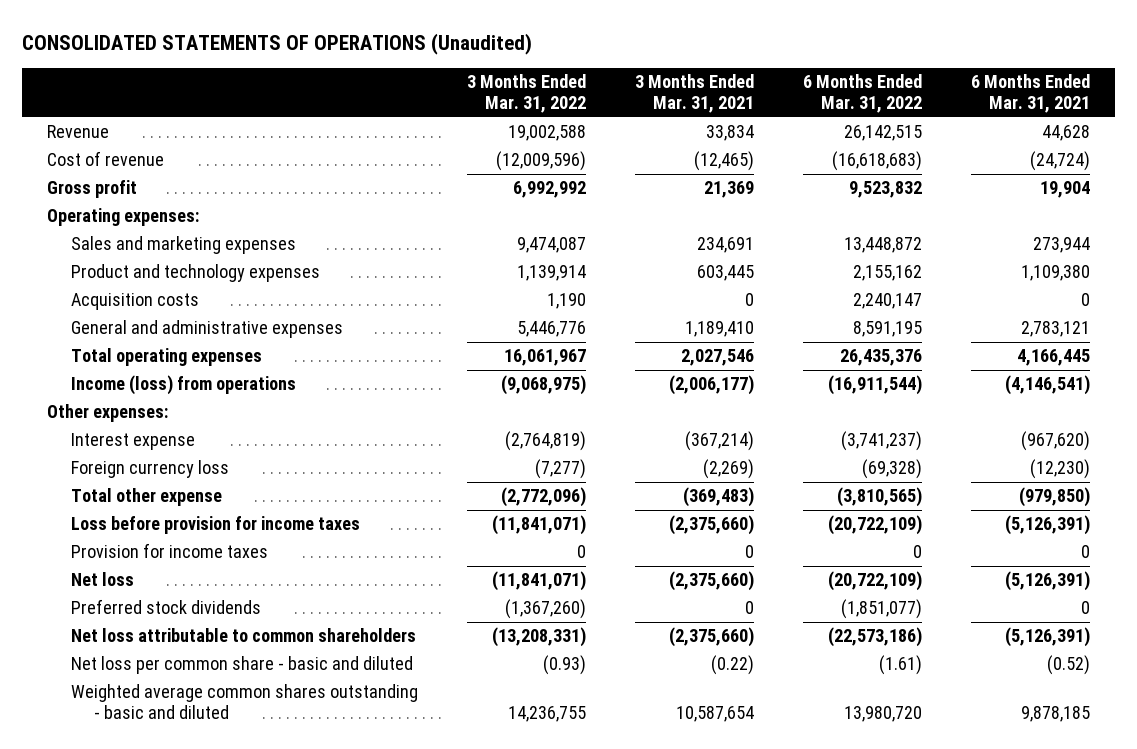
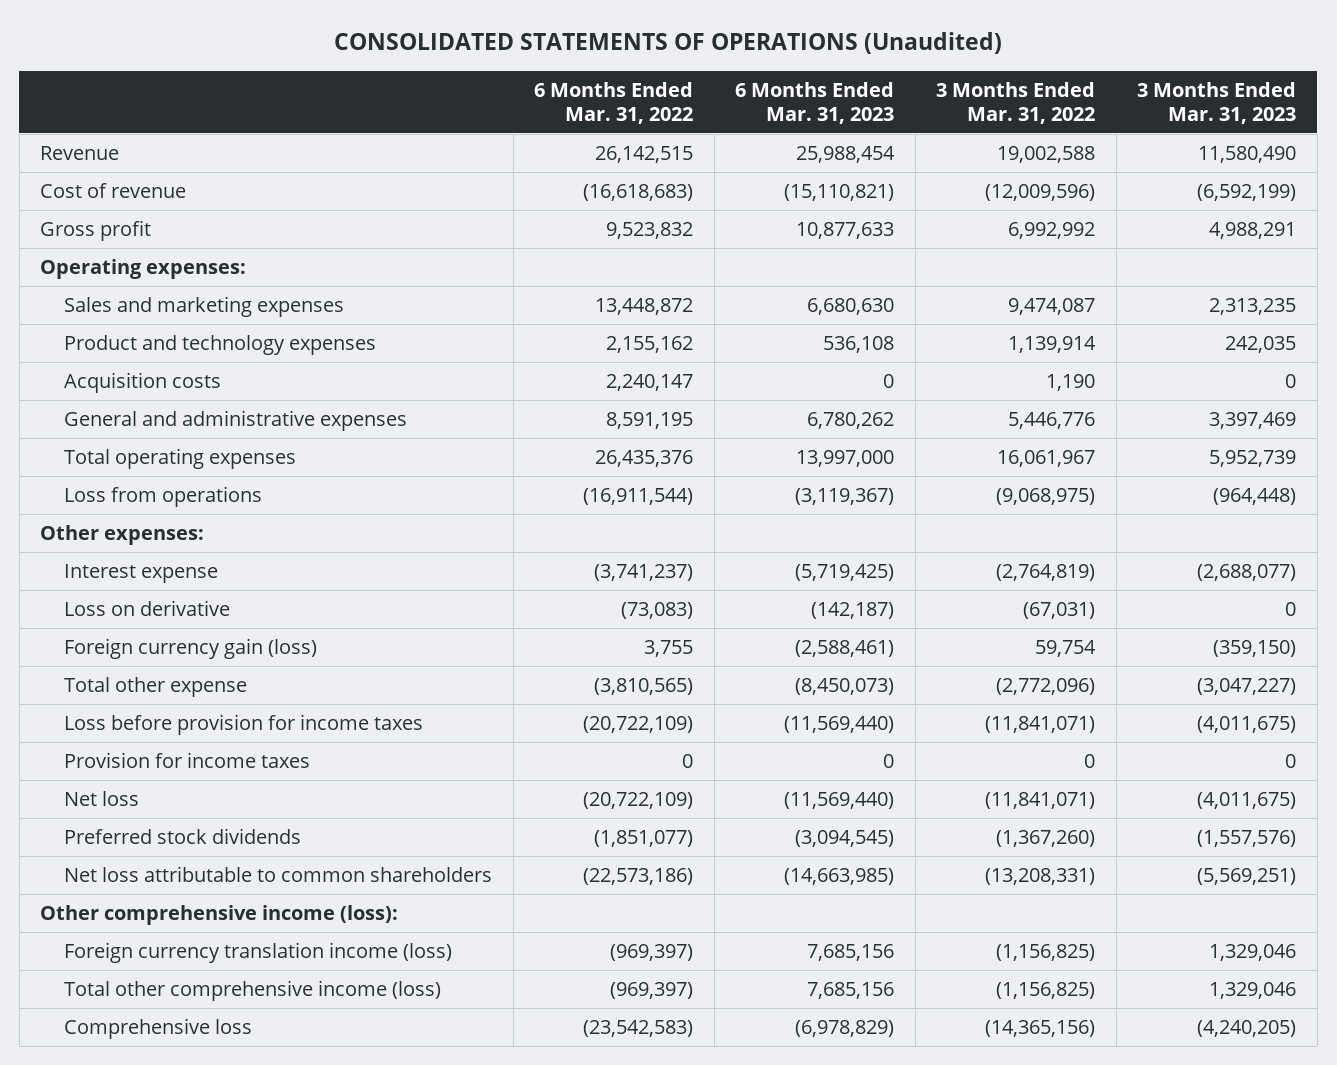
[634,74,754,113] 3 Months Ended Mar. 31, 2021 -> none
[971,74,1091,113] 6 Months Ended Mar. 31, 2021 -> none
none -> [735,81,895,124] 6 Months Ended Mar. 31, 2023
none -> [1137,81,1297,124] 3 Months Ended Mar. 31, 2023
[70,375,296,396] Income (loss) from operations -> [64,486,263,508] Loss from operations
none -> [64,600,231,617] Loss on derivative
[70,460,229,479] Foreign currency loss -> [64,638,318,660] Foreign currency gain (loss)
[534,459,586,480] (7,277) -> [1035,640,1097,658] 59,754
[862,459,923,480] (69,328) -> [644,640,694,658] 3,755
[70,656,413,675] Net loss per common share - basic and diluted -> none
[70,684,418,720] Weighted average common shares outstanding - basic and diluted -> none
none -> [40,905,399,926] Other comprehensive income (loss):
none -> [64,942,453,964] Foreign currency translation income (loss)
none -> [64,980,442,1002] Total other comprehensive income (loss)
none -> [64,1018,253,1040] Comprehensive loss

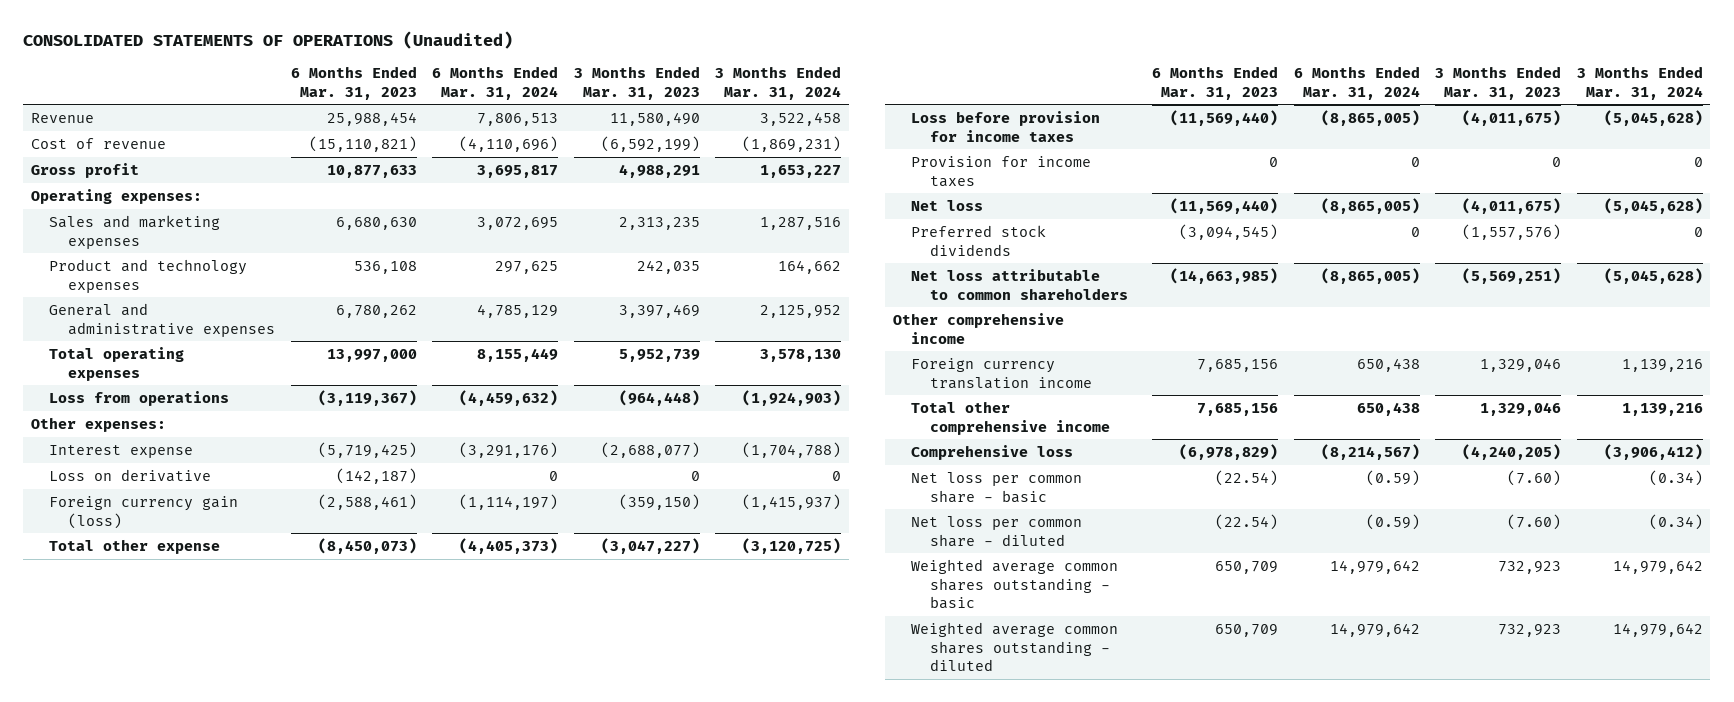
[534,81,694,124] 6 Months Ended Mar. 31, 2022 -> none
[936,81,1096,124] 3 Months Ended Mar. 31, 2022 -> none
none -> [432,65,559,100] 6 Months Ended Mar. 31, 2024
none -> [715,65,842,100] 3 Months Ended Mar. 31, 2024
[64,372,222,394] Acquisition costs -> none
[40,905,399,926] Other comprehensive income (loss): -> [892,312,1064,344] Other comprehensive income
[64,942,453,964] Foreign currency translation income (loss) -> [911,357,1092,389] Foreign currency translation income
[64,980,442,1002] Total other comprehensive income (loss) -> [911,400,1110,435] Total other comprehensive income
none -> [911,471,1083,503] Net loss per common share - basic
none -> [911,515,1083,547] Net loss per common share - diluted
none -> [911,558,1119,610] Weighted average common shares outstanding - basic
none -> [911,621,1119,672] Weighted average common shares outstanding - diluted

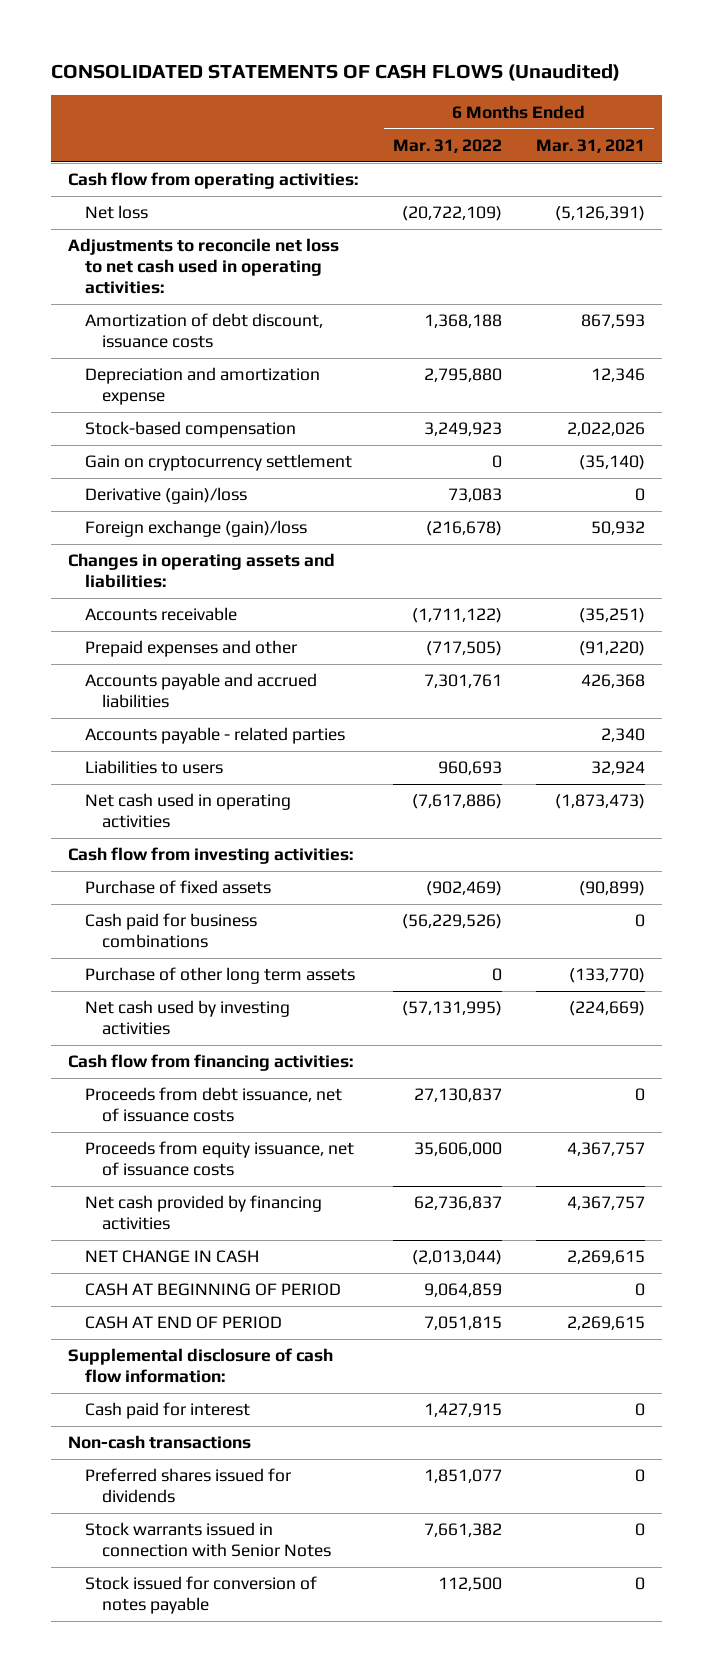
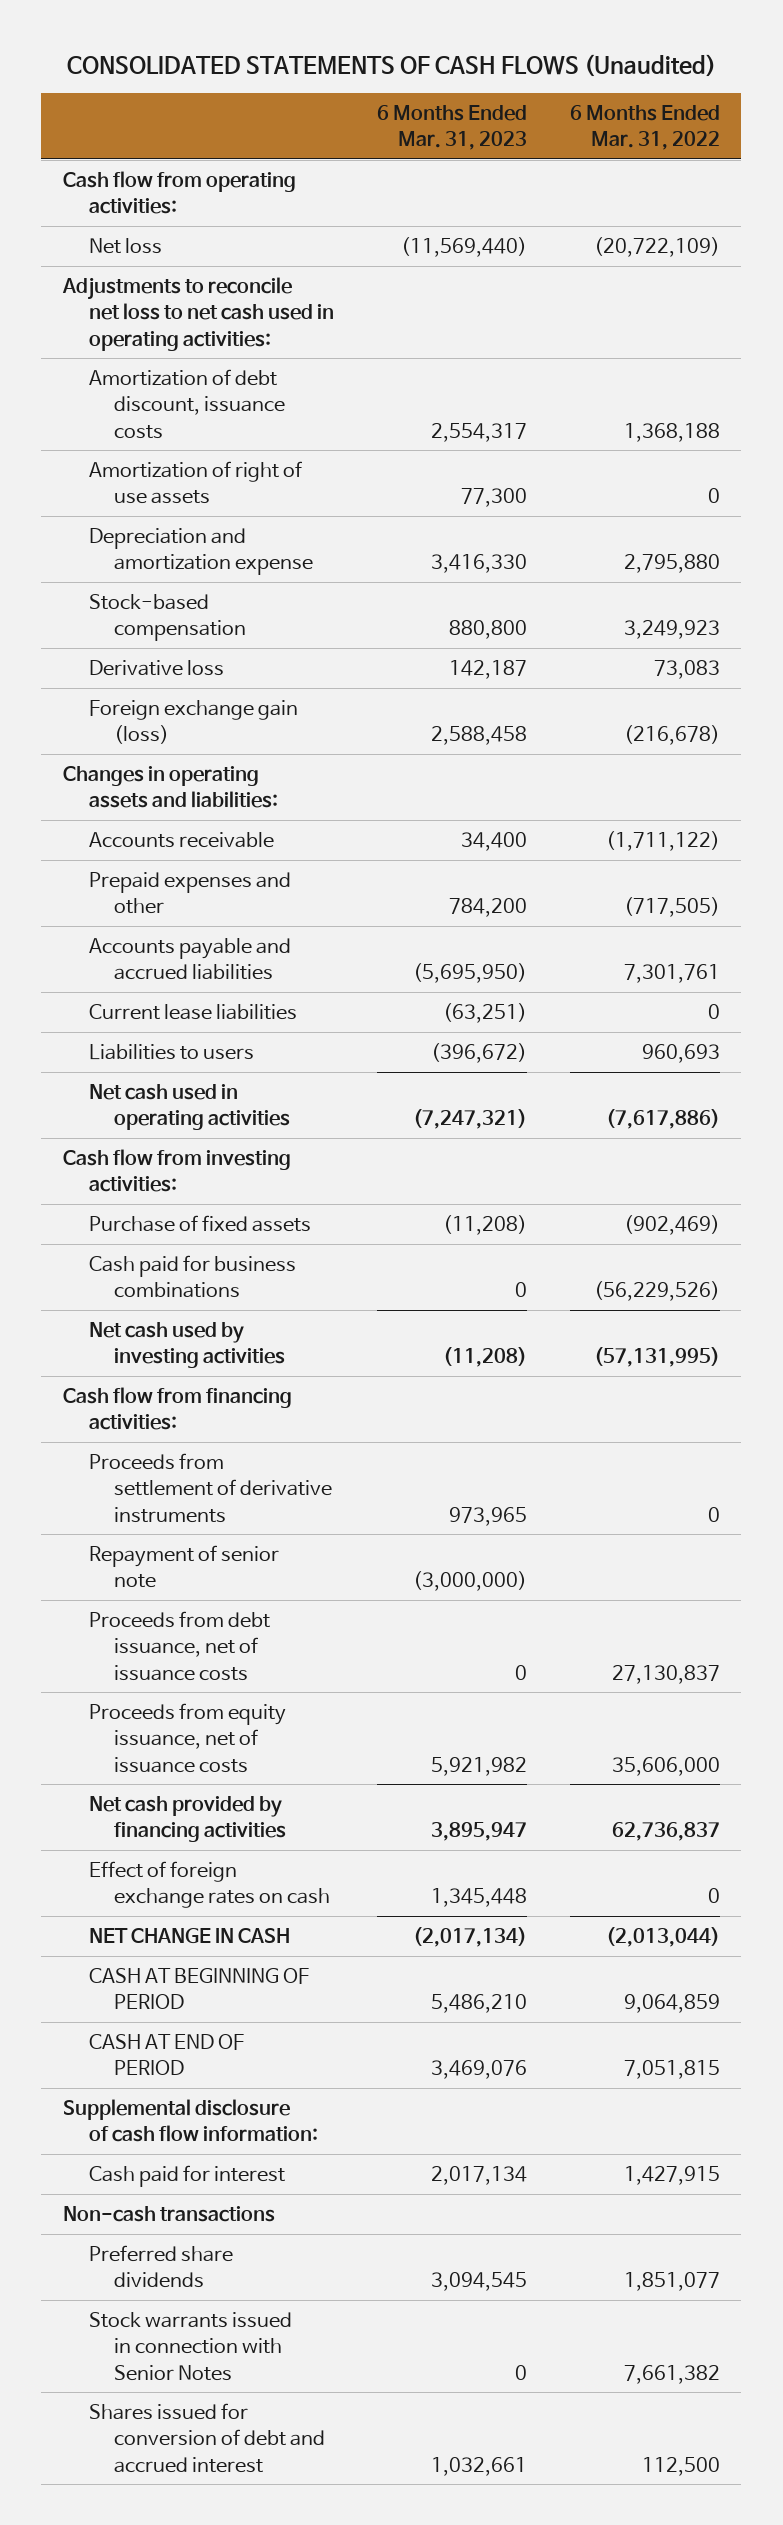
[535,138,645,153] Mar. 31, 2021 -> none
none -> [376,105,527,151] 6 Months Ended Mar. 31, 2023
none -> [88,461,302,505] Amortization of right of use assets
[85,454,353,472] Gain on cryptocurrency settlement -> none
[85,487,248,505] Derivative (gain)/loss -> [88,660,224,677] Derivative loss
[85,520,308,538] Foreign exchange (gain)/loss -> [88,700,298,745] Foreign exchange gain (loss)
[85,727,346,745] Accounts payable - related parties -> none
none -> [88,1004,297,1021] Current lease liabilities
[85,967,356,985] Purchase of other long term assets -> none
none -> [88,1453,333,1523] Proceeds from settlement of derivative instruments
none -> [88,1545,279,1589] Repayment of senior note
none -> [88,1861,331,1909] Effect of foreign exchange rates on cash
[85,1468,292,1503] Preferred shares issued for dividends -> [88,2245,233,2289] Preferred share dividends
[85,1576,318,1614] Stock issued for conversion of notes payable -> [88,2403,326,2473] Shares issued for conversion of debt and accrued interest

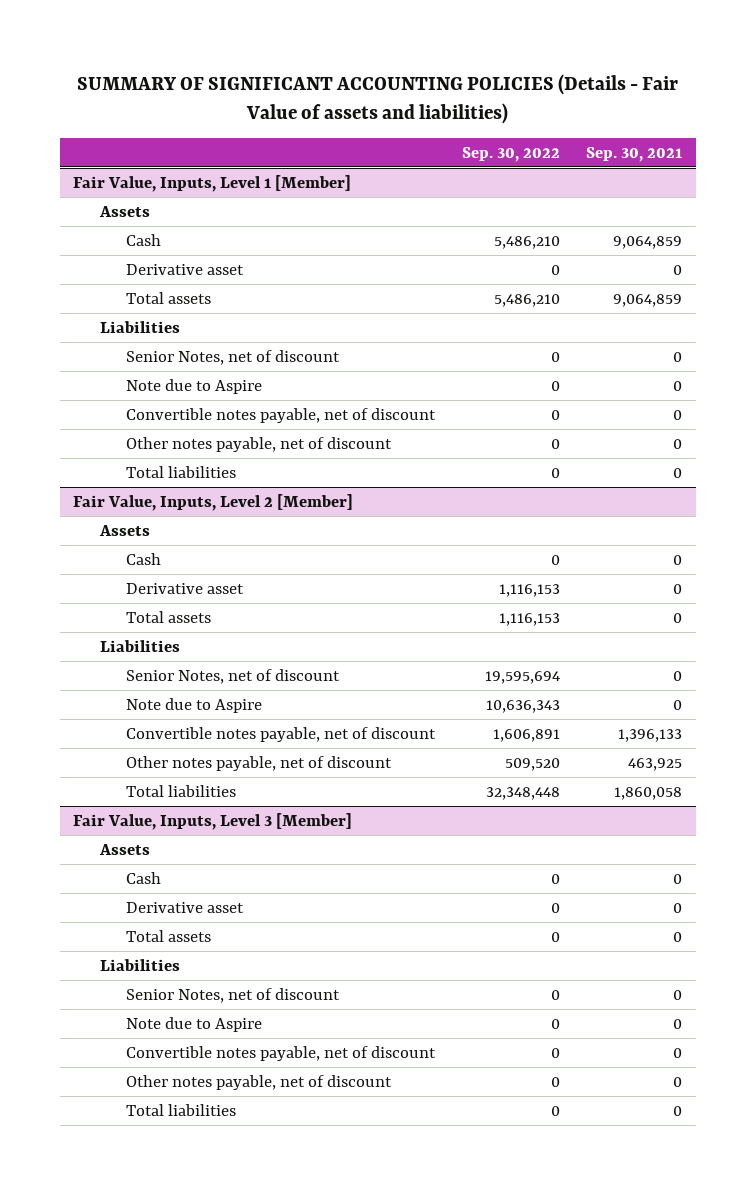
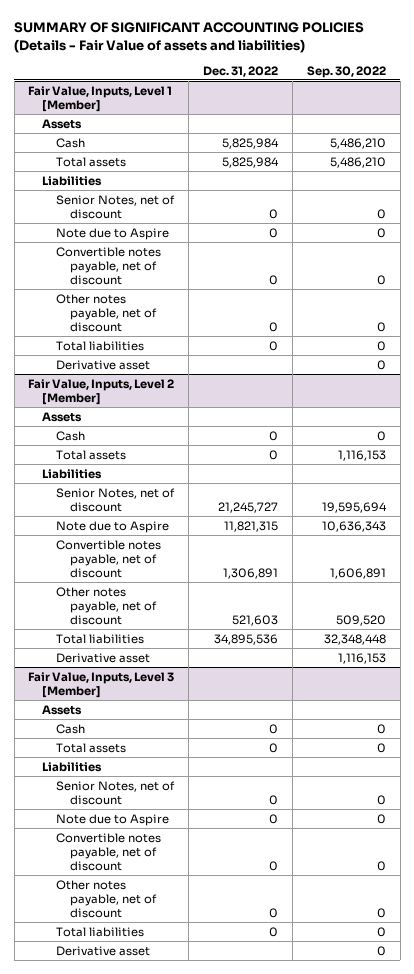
[586,146,683,162] Sep. 30, 2021 -> none
none -> [203,65,279,77] Dec. 31, 2022
[126,263,245,275] Derivative asset -> [56,359,151,370] Derivative asset
[126,582,245,594] Derivative asset -> [56,652,151,663] Derivative asset
[126,901,245,913] Derivative asset -> [56,945,151,956] Derivative asset

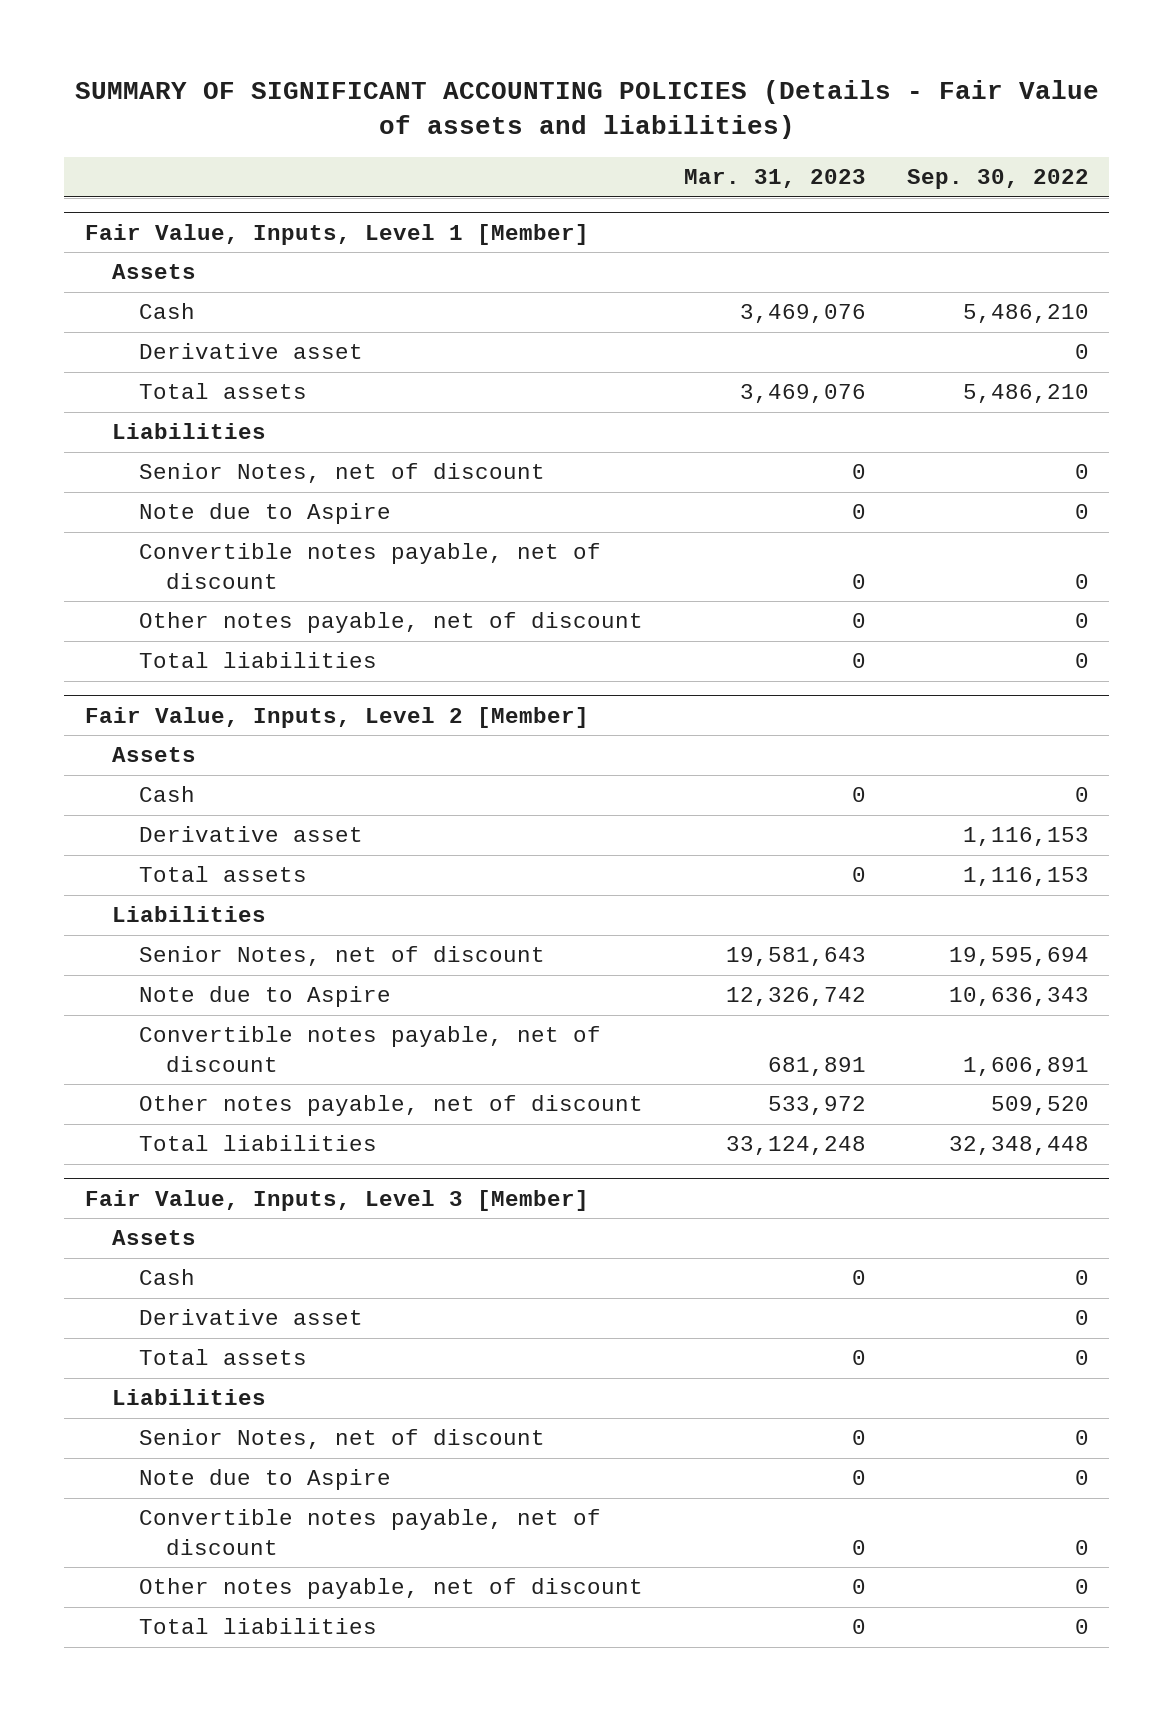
[203,65,279,77] Dec. 31, 2022 -> none
none -> [683,169,866,189] Mar. 31, 2023
[56,359,151,370] Derivative asset -> [138,343,363,360] Derivative asset
[56,652,151,663] Derivative asset -> [138,826,363,843] Derivative asset
[56,945,151,956] Derivative asset -> [138,1309,363,1326] Derivative asset

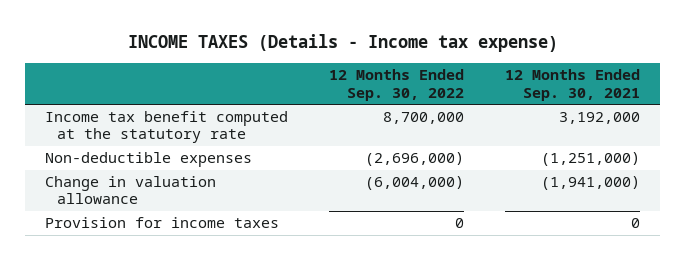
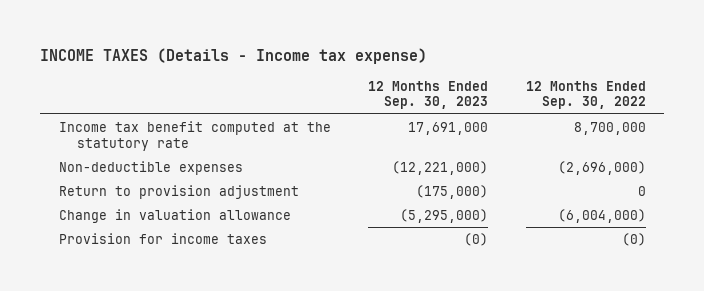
[504,69,640,101] 12 Months Ended Sep. 30, 2021 -> none
none -> [368,80,489,110] 12 Months Ended Sep. 30, 2023
none -> [58,184,299,199] Return to provision adjustment
[455,218,465,229] 0 -> [621,232,646,246] (0)

